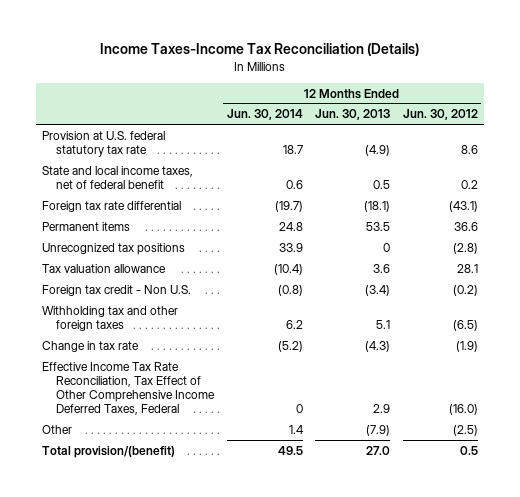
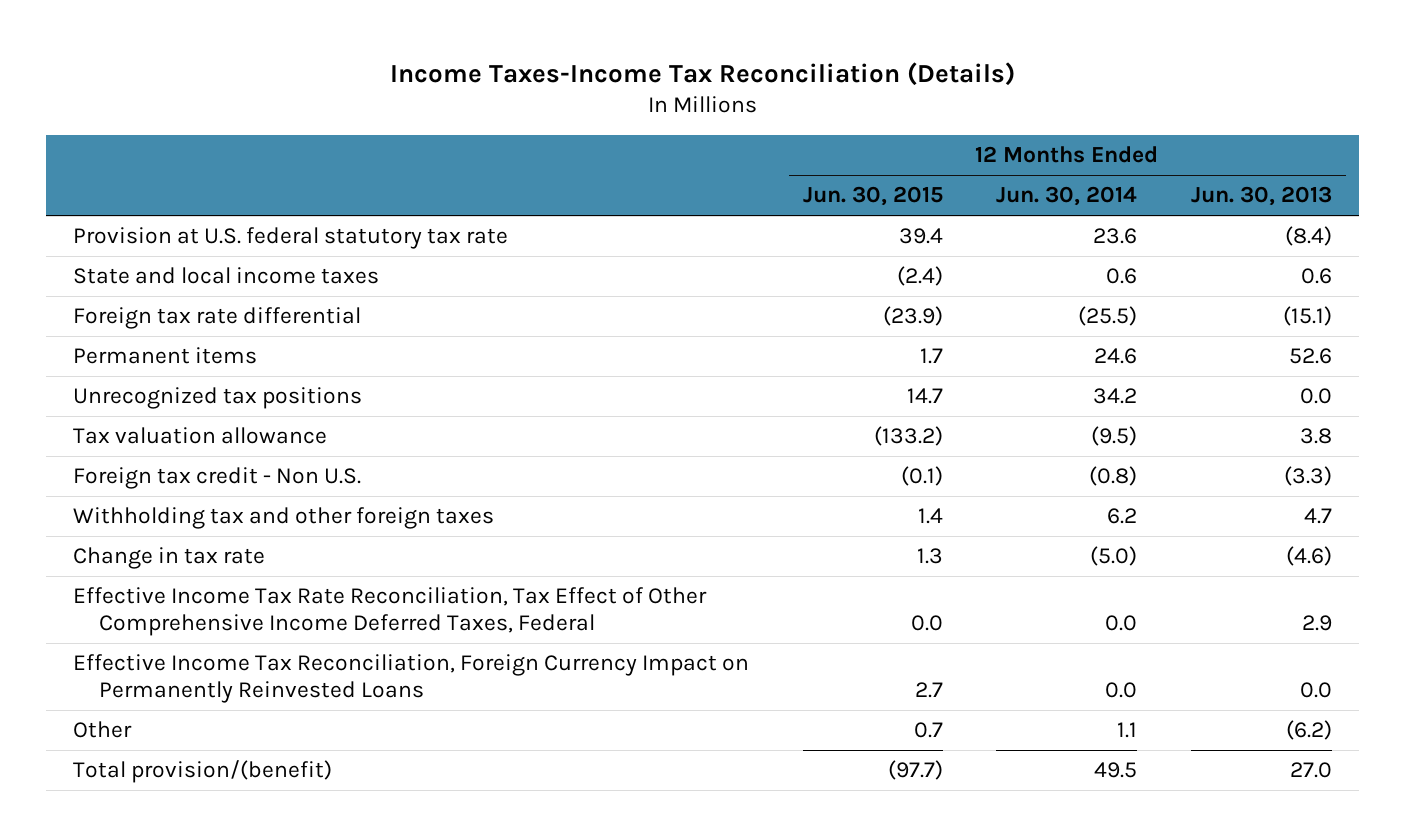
[403,109,479,121] Jun. 30, 2012 -> none
none -> [802,186,943,207] Jun. 30, 2015
[282,144,303,154] 18.7 -> [1093,228,1138,245] 23.6
[365,144,391,156] (4.9) -> [1285,226,1333,247] (8.4)
[42,165,194,189] State and local income taxes, net of federal benefit -> [73,267,380,285] State and local income taxes
[373,179,391,189] 0.5 -> [1301,268,1333,285] 0.6
[274,200,303,212] (19.7) -> [1078,306,1138,327] (25.5)
[364,200,391,212] (18.1) -> [1283,306,1333,327] (15.1)
[278,221,303,231] 24.8 -> [1094,348,1138,365] 24.6
[366,221,391,231] 53.5 -> [1289,348,1333,365] 52.6
[278,242,303,252] 33.9 -> [1093,388,1138,405] 34.2
[383,242,391,252] 0 -> [1300,388,1333,405] 0.0
[273,263,303,275] (10.4) -> [1091,426,1138,447] (9.5)
[373,263,391,273] 3.6 -> [1300,428,1333,445] 3.8
[365,284,391,296] (3.4) -> [1284,466,1333,487] (3.3)
[376,319,391,329] 5.1 -> [1304,508,1333,525] 4.7
[277,340,303,352] (5.2) -> [1090,546,1138,567] (5.0)
[365,340,391,352] (4.3) -> [1286,546,1333,567] (4.6)
[295,403,303,413] 0 -> [1105,615,1138,632] 0.0
none -> [73,654,750,704] Effective Income Tax Reconciliation, Foreign Currency Impact on Permanently Reinvested Loans
[288,424,304,434] 1.4 -> [1117,722,1138,739] 1.1
[366,424,391,436] (7.9) -> [1286,720,1333,741] (6.2)

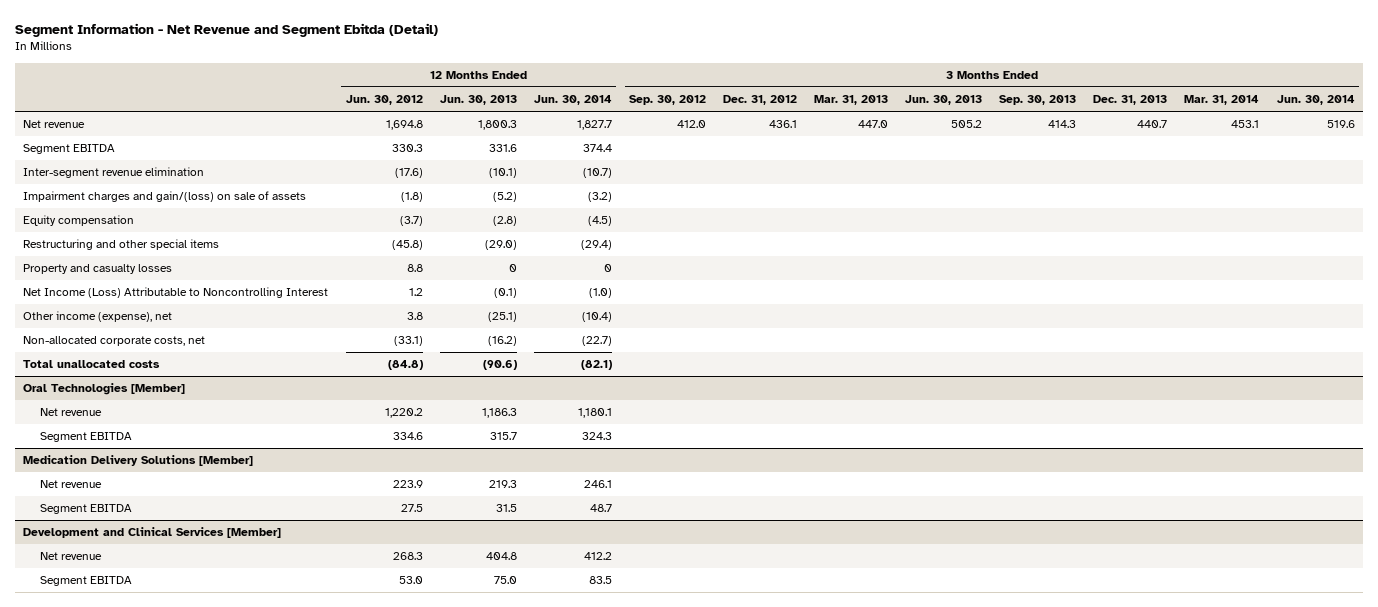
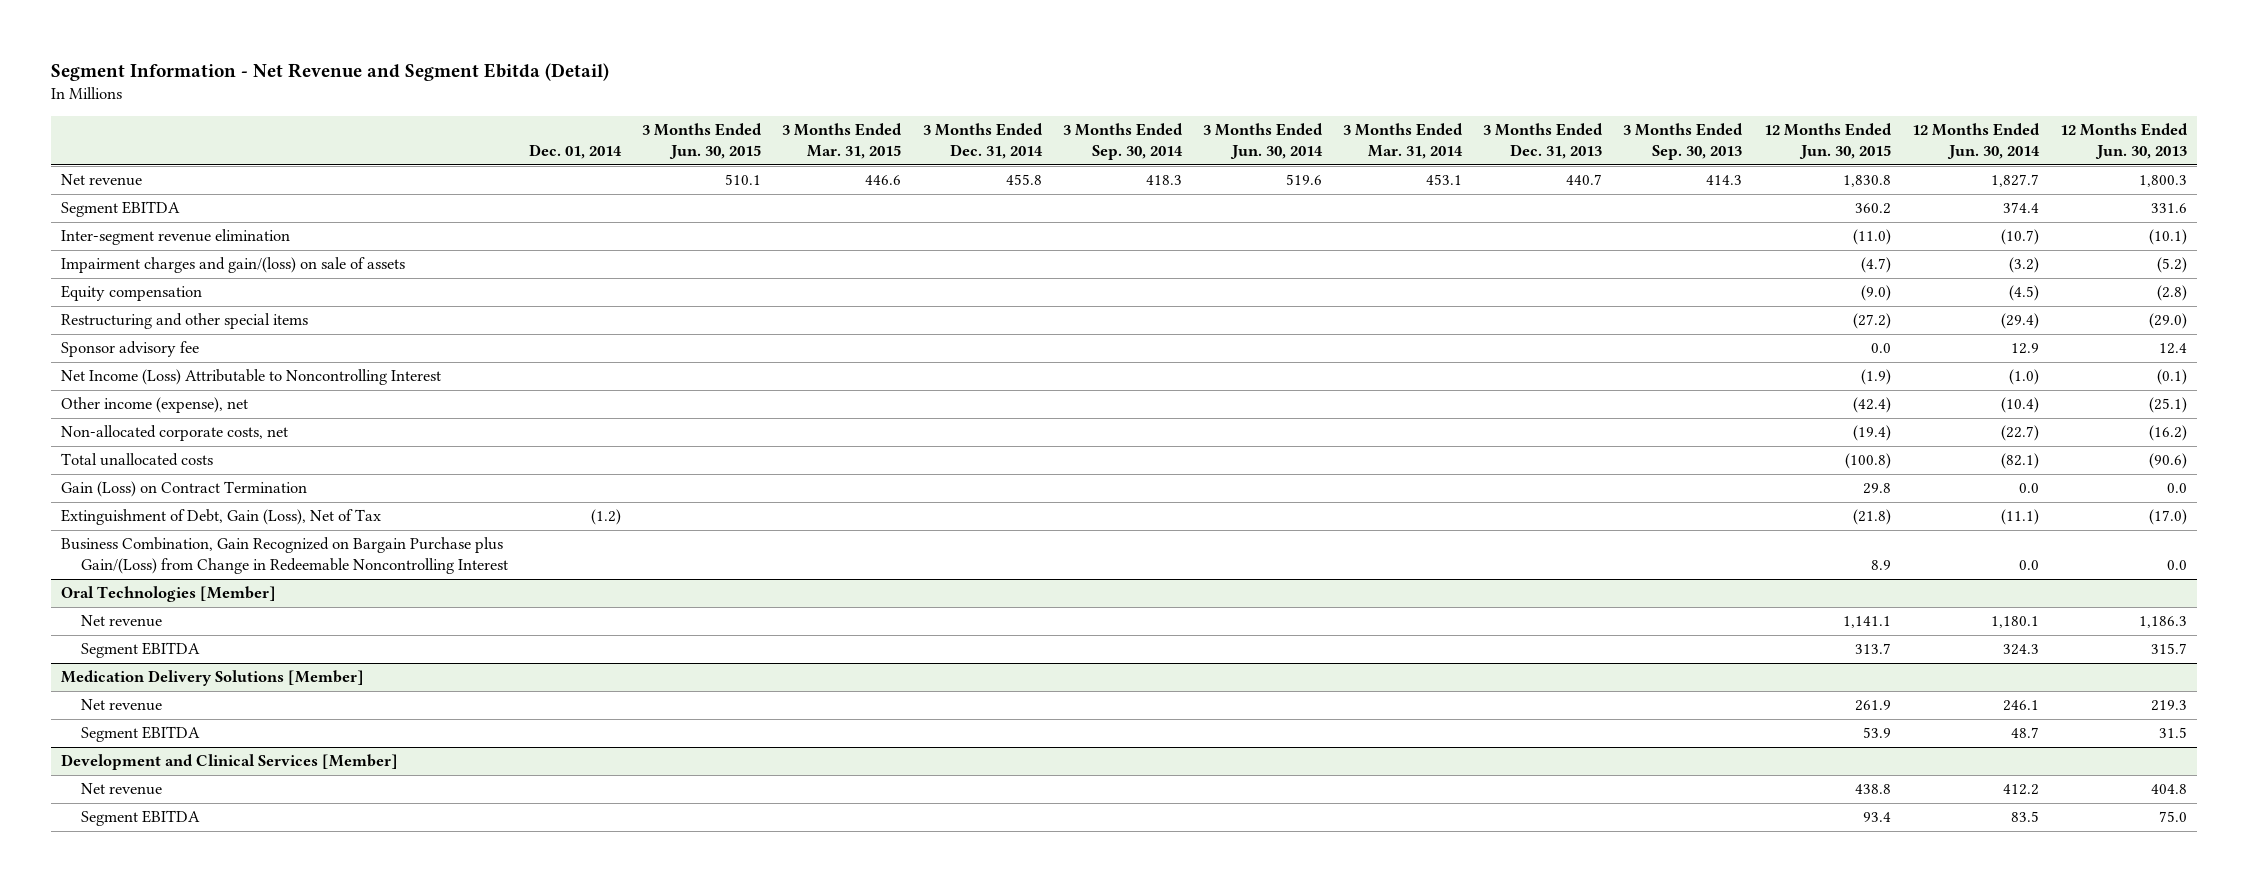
[345,95,423,106] Jun. 30, 2012 -> none
[628,95,706,106] Sep. 30, 2012 -> none
[722,95,797,106] Dec. 31, 2012 -> none
[814,95,889,106] Mar. 31, 2013 -> none
[905,95,983,106] Jun. 30, 2013 -> none
none -> [529,144,623,160] Dec. 01, 2014
none -> [642,123,763,160] 3 Months Ended Jun. 30, 2015
none -> [782,123,903,160] 3 Months Ended Mar. 31, 2015
none -> [922,123,1043,160] 3 Months Ended Dec. 31, 2014
none -> [1062,123,1183,161] 3 Months Ended Sep. 30, 2014
none -> [1763,123,1892,160] 12 Months Ended Jun. 30, 2015
[23,264,173,275] Property and casualty losses -> none
none -> [61,341,200,358] Sponsor advisory fee
none -> [61,481,308,498] Gain (Loss) on Contract Termination
none -> [61,509,382,526] Extinguishment of Debt, Gain (Loss), Net of Tax
none -> [61,537,508,575] Business Combination, Gain Recognized on Bargain Purchase plus Gain/(Loss) from Change in Redeemable Noncontrolling Interest

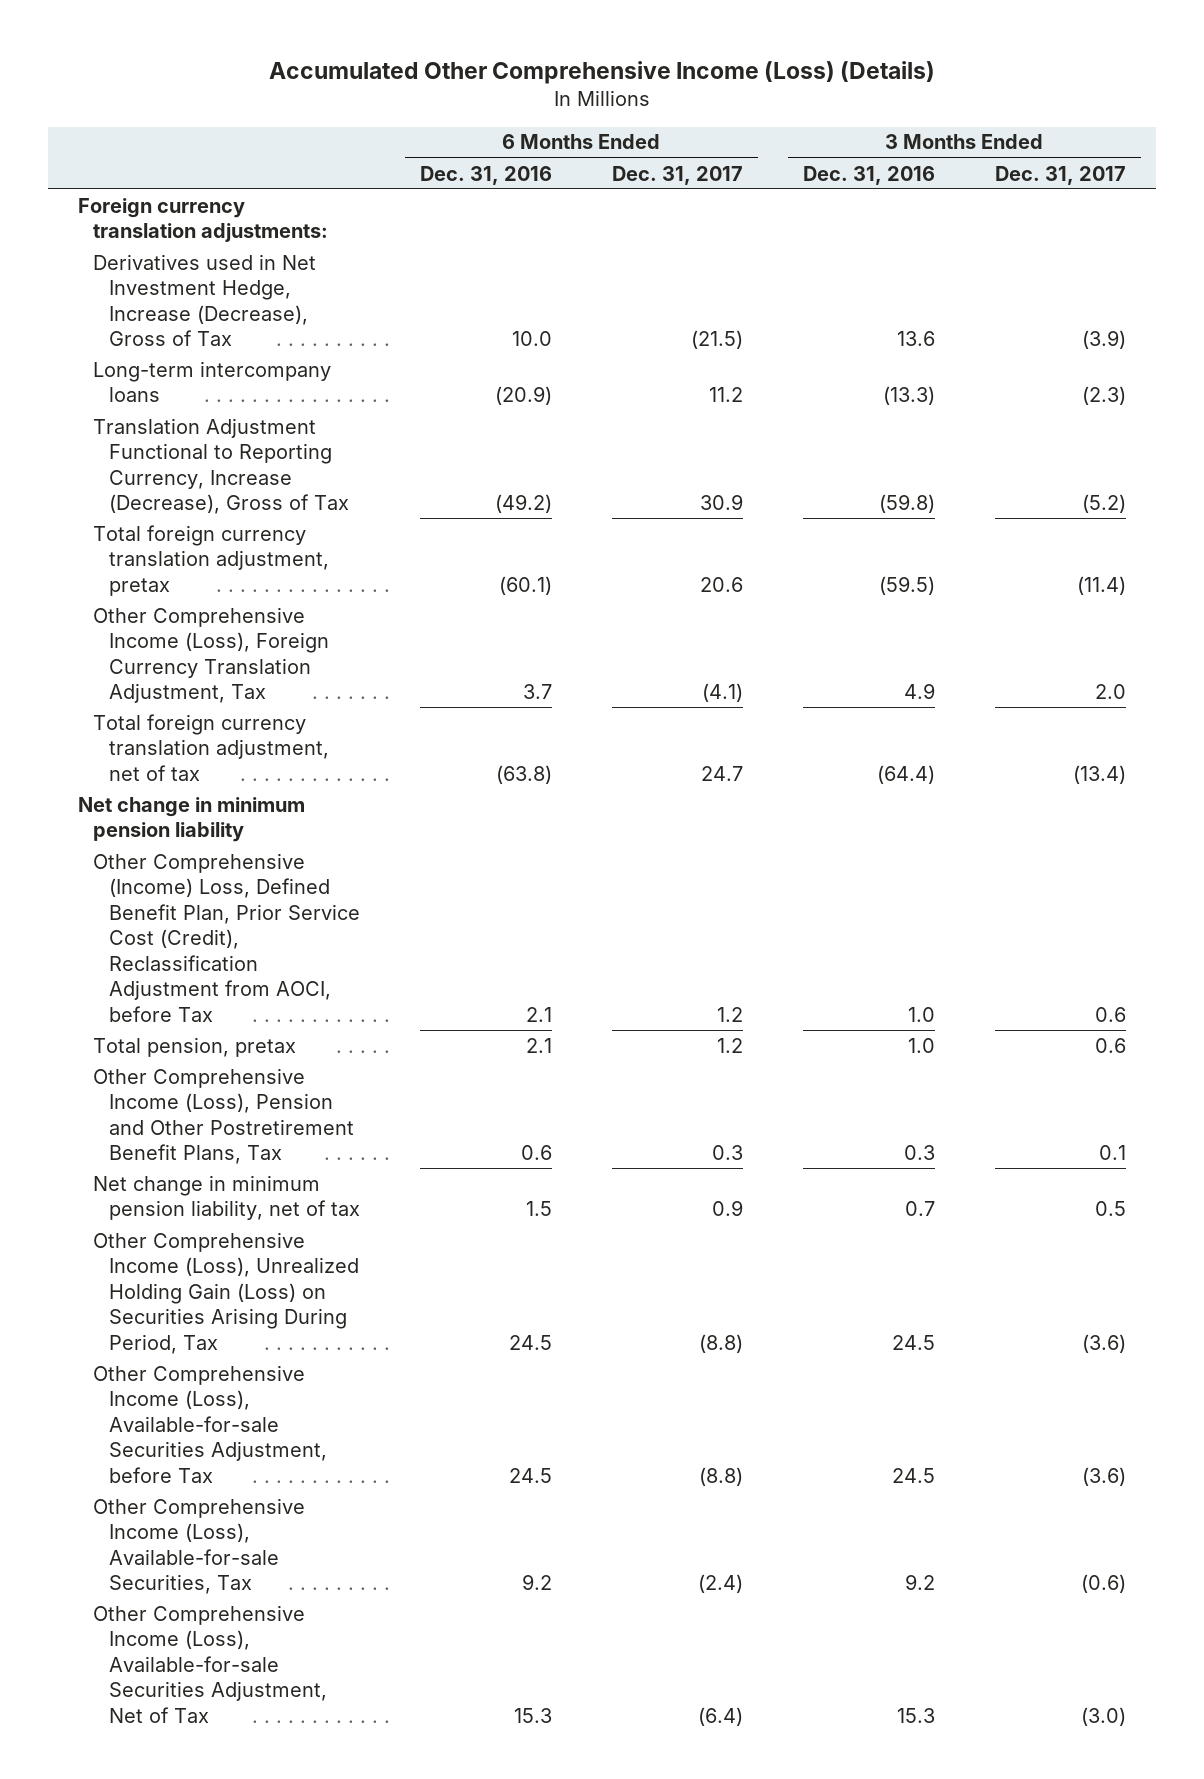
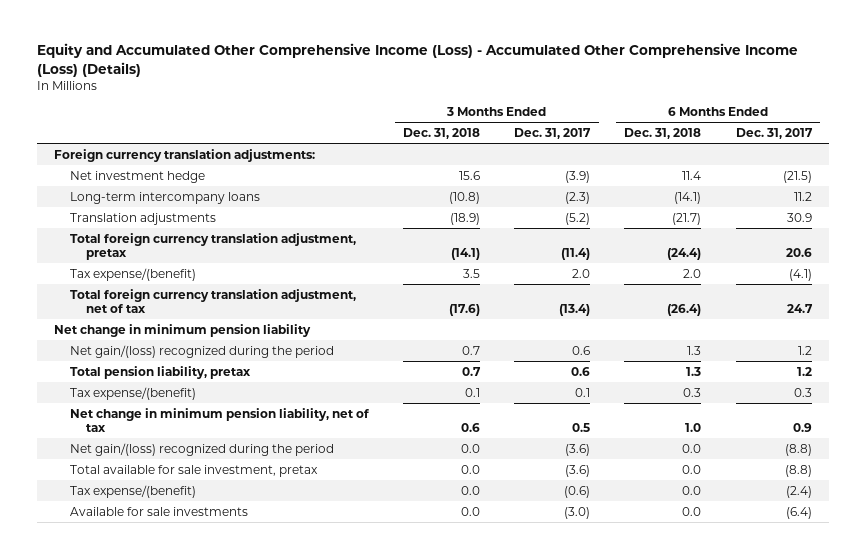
[268,61,935,85] Accumulated Other Comprehensive Income (Loss) (Details) -> [37,43,799,77] Equity and Accumulated Other Comprehensive Income (Loss) - Accumulated Other Comprehensive Income (Loss) (Details)
[419,165,552,185] Dec. 31, 2016 -> none
[802,165,935,185] Dec. 31, 2016 -> none
none -> [403,128,481,140] Dec. 31, 2018
none -> [624,128,702,140] Dec. 31, 2018
[93,253,317,347] Derivatives used in Net Investment Hedge, Increase (Decrease), Gross of Tax -> [70,170,206,183] Net investment hedge
[93,417,349,515] Translation Adjustment Functional to Reporting Currency, Increase (Decrease), Gross of Tax -> [70,212,217,225] Translation adjustments
[93,606,329,704] Other Comprehensive Income (Loss), Foreign Currency Translation Adjustment, Tax -> [70,267,197,281] Tax expense/(benefit)
[93,852,360,1022] Other Comprehensive (Income) Loss, Defined Benefit Plan, Prior Service Cost (Credit), Reclassification Adjustment from AOCI, before Tax -> [70,344,335,358] Net gain/(loss) recognized during the period
[93,1036,297,1057] Total pension, pretax -> [70,365,252,379] Total pension liability, pretax
[93,1067,354,1165] Other Comprehensive Income (Loss), Pension and Other Postretirement Benefit Plans, Tax -> [70,386,197,400] Tax expense/(benefit)
[93,1231,359,1354] Other Comprehensive Income (Loss), Unrealized Holding Gain (Loss) on Securities Arising During Period, Tax -> [70,442,335,456] Net gain/(loss) recognized during the period
[93,1364,327,1483] Other Comprehensive Income (Loss), Available-for-sale Securities Adjustment, before Tax -> [70,464,319,477] Total available for sale investment, pretax
[93,1497,306,1595] Other Comprehensive Income (Loss), Available-for-sale Securities, Tax -> [70,484,197,498] Tax expense/(benefit)
[93,1604,327,1723] Other Comprehensive Income (Loss), Available-for-sale Securities Adjustment, Net of Tax -> [70,506,249,516] Available for sale investments

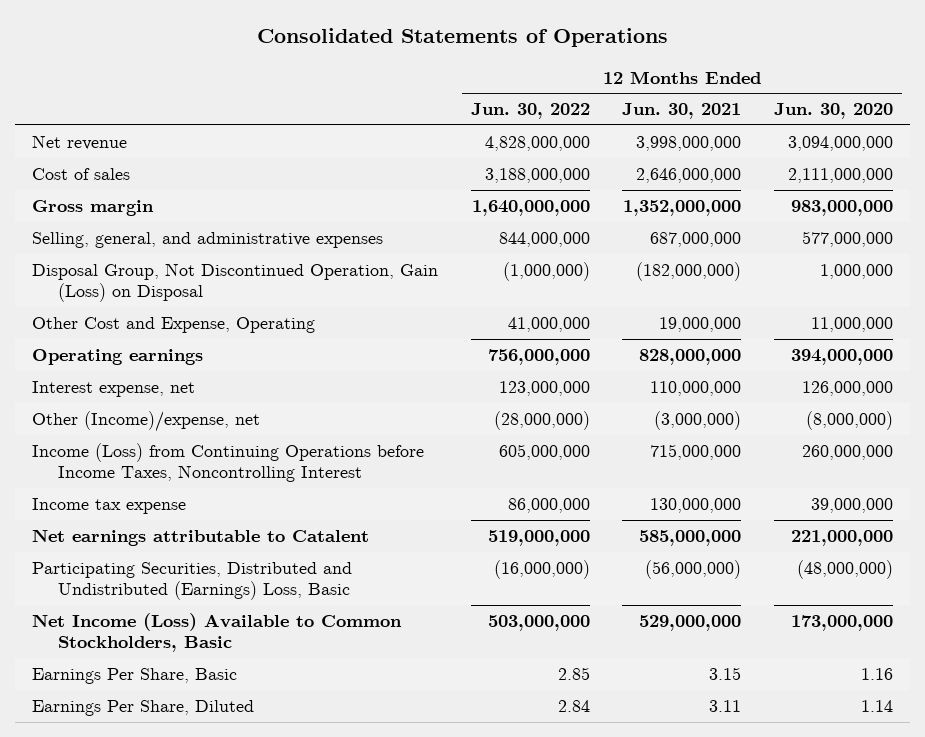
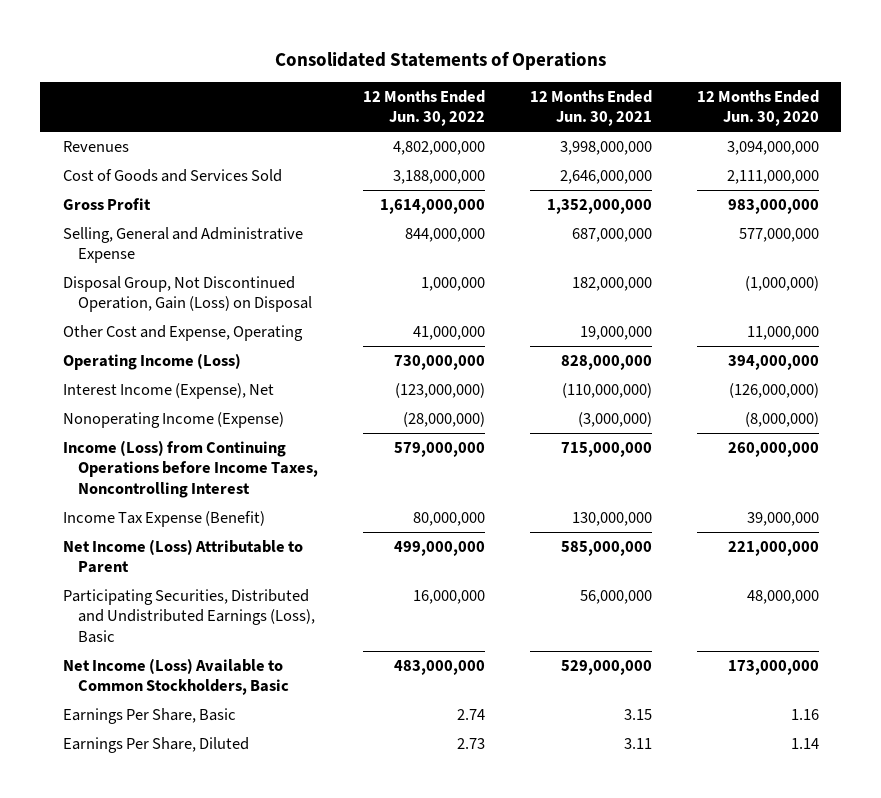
[31,135,127,151] Net revenue -> none
none -> [62,140,129,152] Revenues
[31,168,130,181] Cost of sales -> [62,168,282,182] Cost of Goods and Services Sold
[31,200,154,217] Gross margin -> [62,197,151,210] Gross Profit
[471,200,590,217] 1,640,000,000 -> [380,198,486,214] 1,614,000,000
[31,232,383,249] Selling, general, and administrative expenses -> [62,226,303,264] Selling, General and Administrative Expense
[502,262,590,282] (1,000,000) -> [421,276,486,291] 1,000,000
[636,262,742,282] (182,000,000) -> [571,276,652,291] 182,000,000
[820,264,894,280] 1,000,000 -> [744,275,819,291] (1,000,000)
[31,349,203,366] Operating earnings -> [62,352,241,370] Operating Income (Loss)
[487,349,590,366] 756,000,000 -> [394,354,486,370] 730,000,000
[31,381,195,398] Interest expense, net -> [62,382,274,399] Interest Income (Expense), Net
[498,381,590,397] 123,000,000 -> [395,382,486,398] (123,000,000)
[650,381,742,397] 110,000,000 -> [561,382,652,398] (110,000,000)
[802,381,894,397] 126,000,000 -> [728,382,819,398] (126,000,000)
[31,411,260,433] Other (Income)/expense, net -> [62,411,284,428] Nonoperating Income (Expense)
[498,444,590,461] 605,000,000 -> [394,441,486,457] 579,000,000
[31,498,186,515] Income tax expense -> [62,510,265,527] Income Tax Expense (Benefit)
[507,498,590,514] 86,000,000 -> [413,511,486,526] 80,000,000
[31,529,369,547] Net earnings attributable to Catalent -> [62,538,303,574] Net Income (Loss) Attributable to Parent
[487,530,590,547] 519,000,000 -> [394,540,486,556] 499,000,000
[31,562,352,601] Participating Securities, Distributed and Undistributed (Earnings) Loss, Basic -> [62,588,316,643] Participating Securities, Distributed and Undistributed Earnings (Loss), Basic
[493,560,590,580] (16,000,000) -> [413,589,486,604] 16,000,000
[645,560,742,580] (56,000,000) -> [579,589,652,604] 56,000,000
[797,560,894,580] (48,000,000) -> [746,589,819,604] 48,000,000
[487,615,590,632] 503,000,000 -> [394,659,486,675] 483,000,000
[557,667,590,681] 2.85 -> [457,708,486,720] 2.74
[557,700,590,713] 2.84 -> [457,737,486,749] 2.73

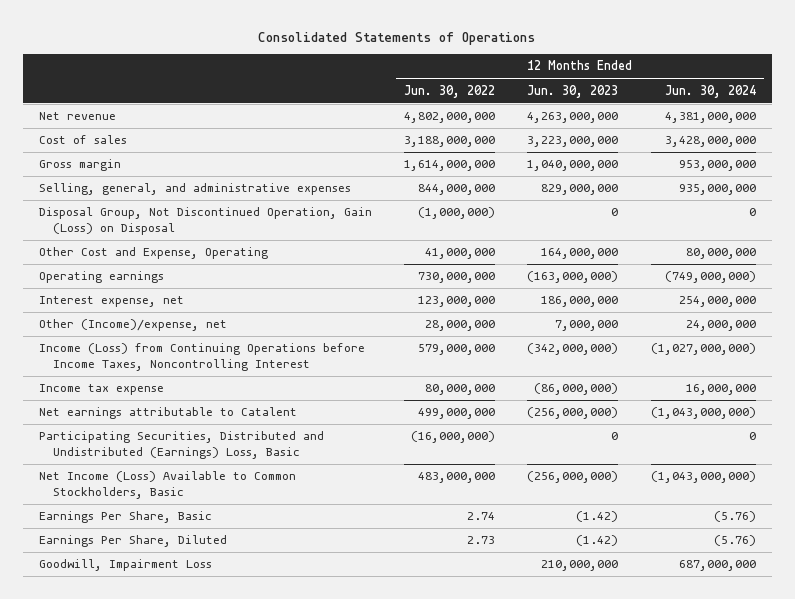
[529,89,652,127] 12 Months Ended Jun. 30, 2021 -> none
[696,89,819,127] 12 Months Ended Jun. 30, 2020 -> none
none -> [527,84,619,98] Jun. 30, 2023
none -> [664,84,756,98] Jun. 30, 2024
[62,140,129,152] Revenues -> [38,112,116,121] Net revenue
[62,168,282,182] Cost of Goods and Services Sold -> [38,135,127,145] Cost of sales
[62,197,151,210] Gross Profit -> [38,159,121,172] Gross margin
[62,226,303,264] Selling, General and Administrative Expense -> [38,183,351,196] Selling, general, and administrative expenses
[421,276,486,291] 1,000,000 -> [418,207,496,220] (1,000,000)
[62,352,241,370] Operating Income (Loss) -> [38,271,164,284] Operating earnings
[62,382,274,399] Interest Income (Expense), Net -> [38,296,184,308] Interest expense, net
[395,382,486,398] (123,000,000) -> [418,296,496,308] 123,000,000
[62,411,284,428] Nonoperating Income (Expense) -> [38,319,227,332] Other (Income)/expense, net
[403,411,486,427] (28,000,000) -> [425,320,496,332] 28,000,000
[62,510,265,527] Income Tax Expense (Benefit) -> [38,384,164,396] Income tax expense
[62,538,303,574] Net Income (Loss) Attributable to Parent -> [38,407,297,420] Net earnings attributable to Catalent
[62,588,316,643] Participating Securities, Distributed and Undistributed Earnings (Loss), Basic -> [38,431,324,460] Participating Securities, Distributed and Undistributed (Earnings) Loss, Basic
[413,589,486,604] 16,000,000 -> [411,431,496,444] (16,000,000)
none -> [38,559,212,572] Goodwill, Impairment Loss

